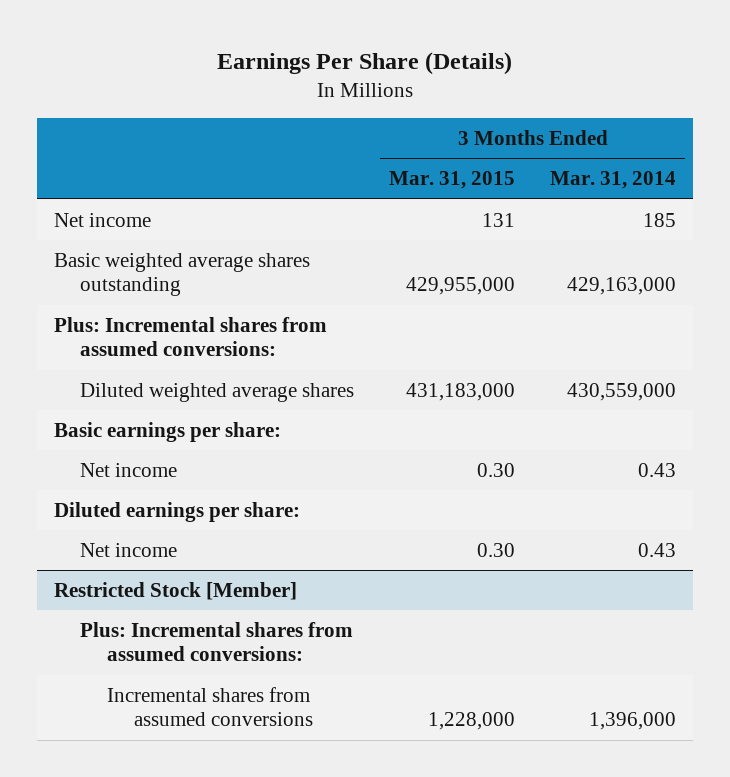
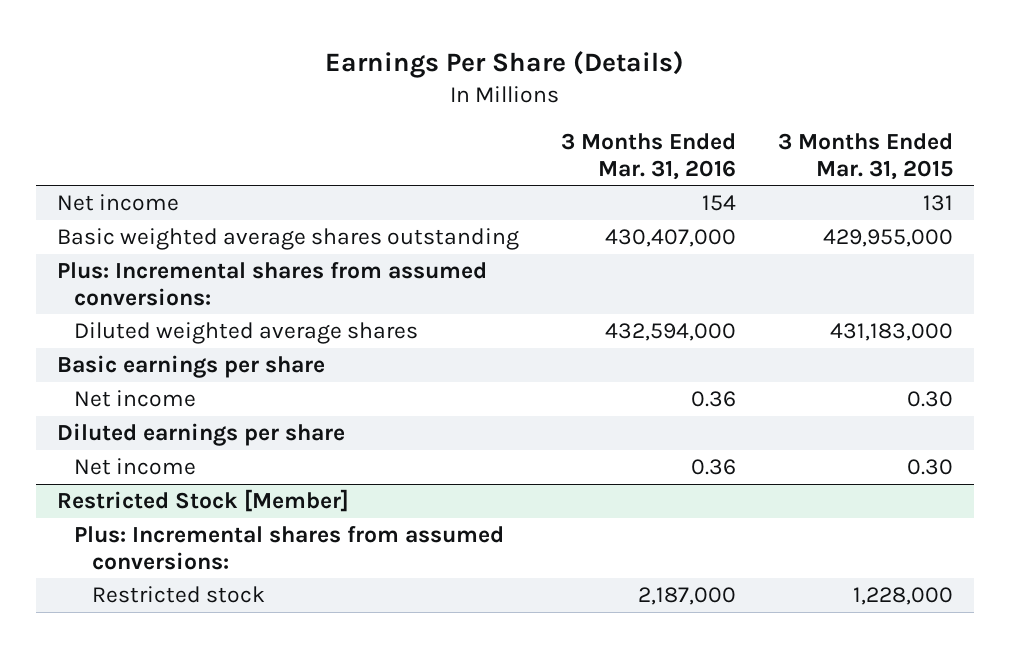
[549,171,676,190] Mar. 31, 2014 -> none
none -> [560,132,736,180] 3 Months Ended Mar. 31, 2016
[53,421,281,442] Basic earnings per share: -> [56,355,325,379] Basic earnings per share
[53,501,300,522] Diluted earnings per share: -> [56,423,345,447] Diluted earnings per share
[107,686,313,727] Incremental shares from assumed conversions -> [91,586,265,604] Restricted stock

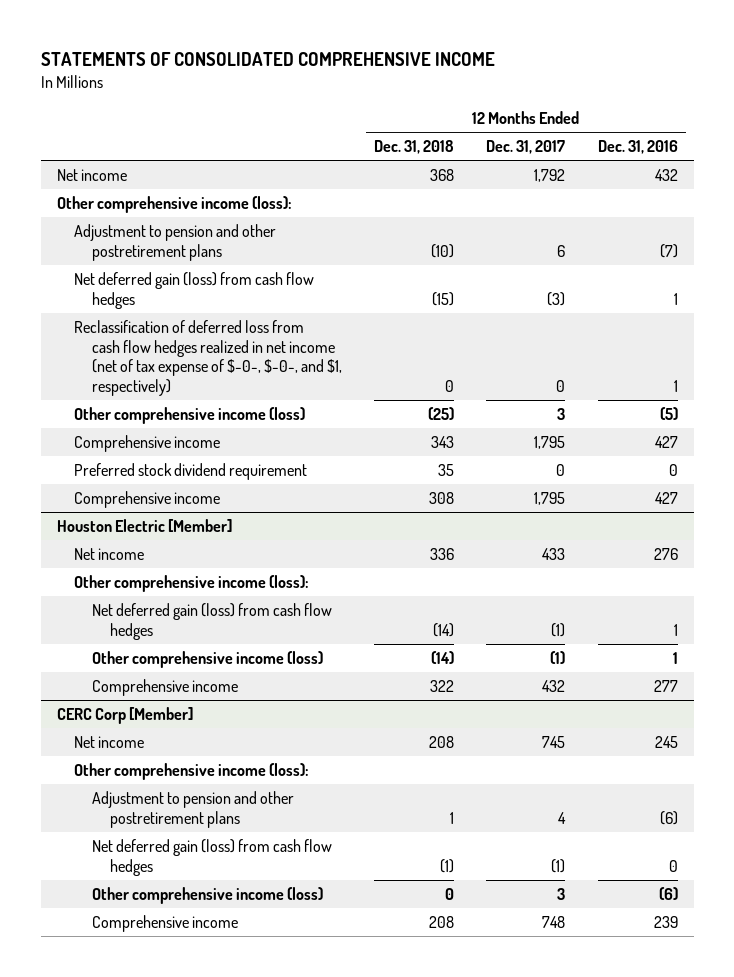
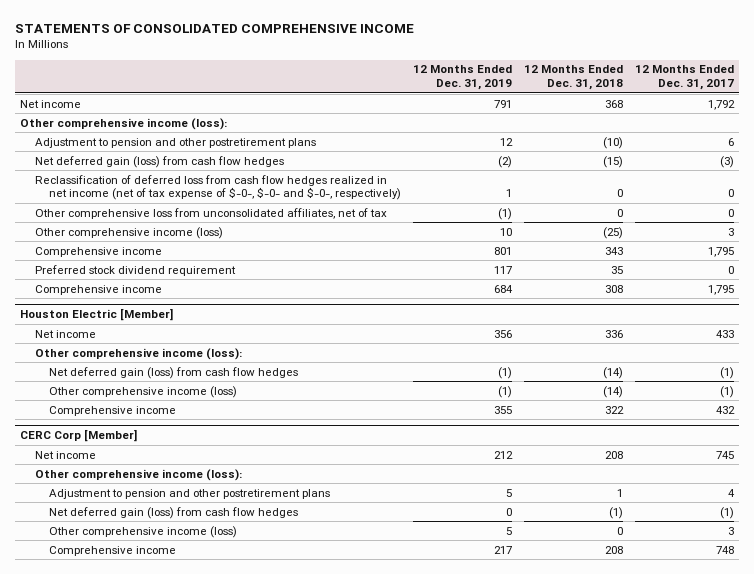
[597,140,678,155] Dec. 31, 2016 -> none
none -> [413,65,513,91] 12 Months Ended Dec. 31, 2019
[74,320,343,396] Reclassification of deferred loss from cash flow hedges realized in net income (net of tax expense of $-0-, $-0-, and $1, respectively) -> [34,174,402,201] Reclassification of deferred loss from cash flow hedges realized in net income (net of tax expense of $-0-, $-0- and $-0-, respectively)
none -> [34,207,387,219] Other comprehensive loss from unconsolidated affiliates, net of tax

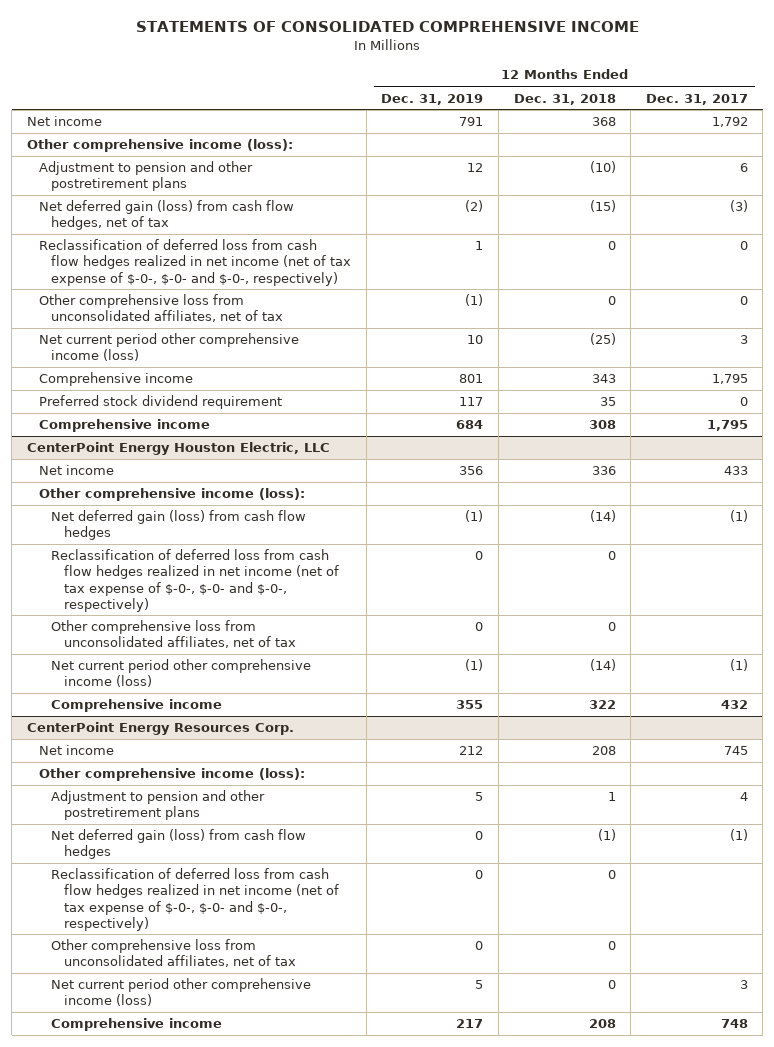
[34,155,284,168] Net deferred gain (loss) from cash flow hedges -> [39,200,295,231] Net deferred gain (loss) from cash flow hedges, net of tax
[34,226,223,239] Other comprehensive income (loss) -> [39,333,300,362] Net current period other comprehensive income (loss)
[20,308,174,322] Houston Electric [Member] -> [26,442,330,456] CenterPoint Energy Houston Electric, LLC
none -> [51,549,339,612] Reclassification of deferred loss from cash flow hedges realized in net income (net of tax expense of $-0-, $-0- and $-0-, respectively)
none -> [51,620,296,649] Other comprehensive loss from unconsolidated affiliates, net of tax
[49,385,238,398] Other comprehensive income (loss) -> [51,659,312,688] Net current period other comprehensive income (loss)
[20,429,138,443] CERC Corp [Member] -> [26,722,294,736] CenterPoint Energy Resources Corp.
none -> [51,868,339,931] Reclassification of deferred loss from cash flow hedges realized in net income (net of tax expense of $-0-, $-0- and $-0-, respectively)
none -> [51,939,296,968] Other comprehensive loss from unconsolidated affiliates, net of tax
[49,525,238,538] Other comprehensive income (loss) -> [51,978,312,1007] Net current period other comprehensive income (loss)

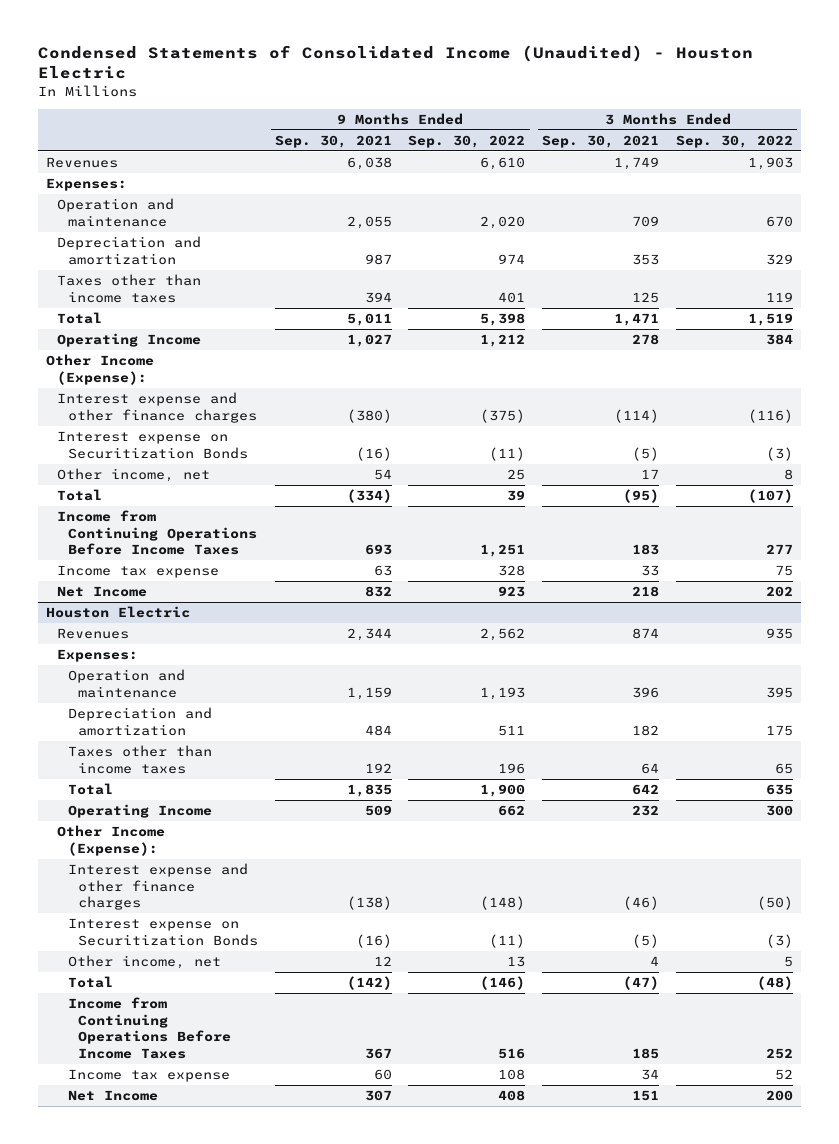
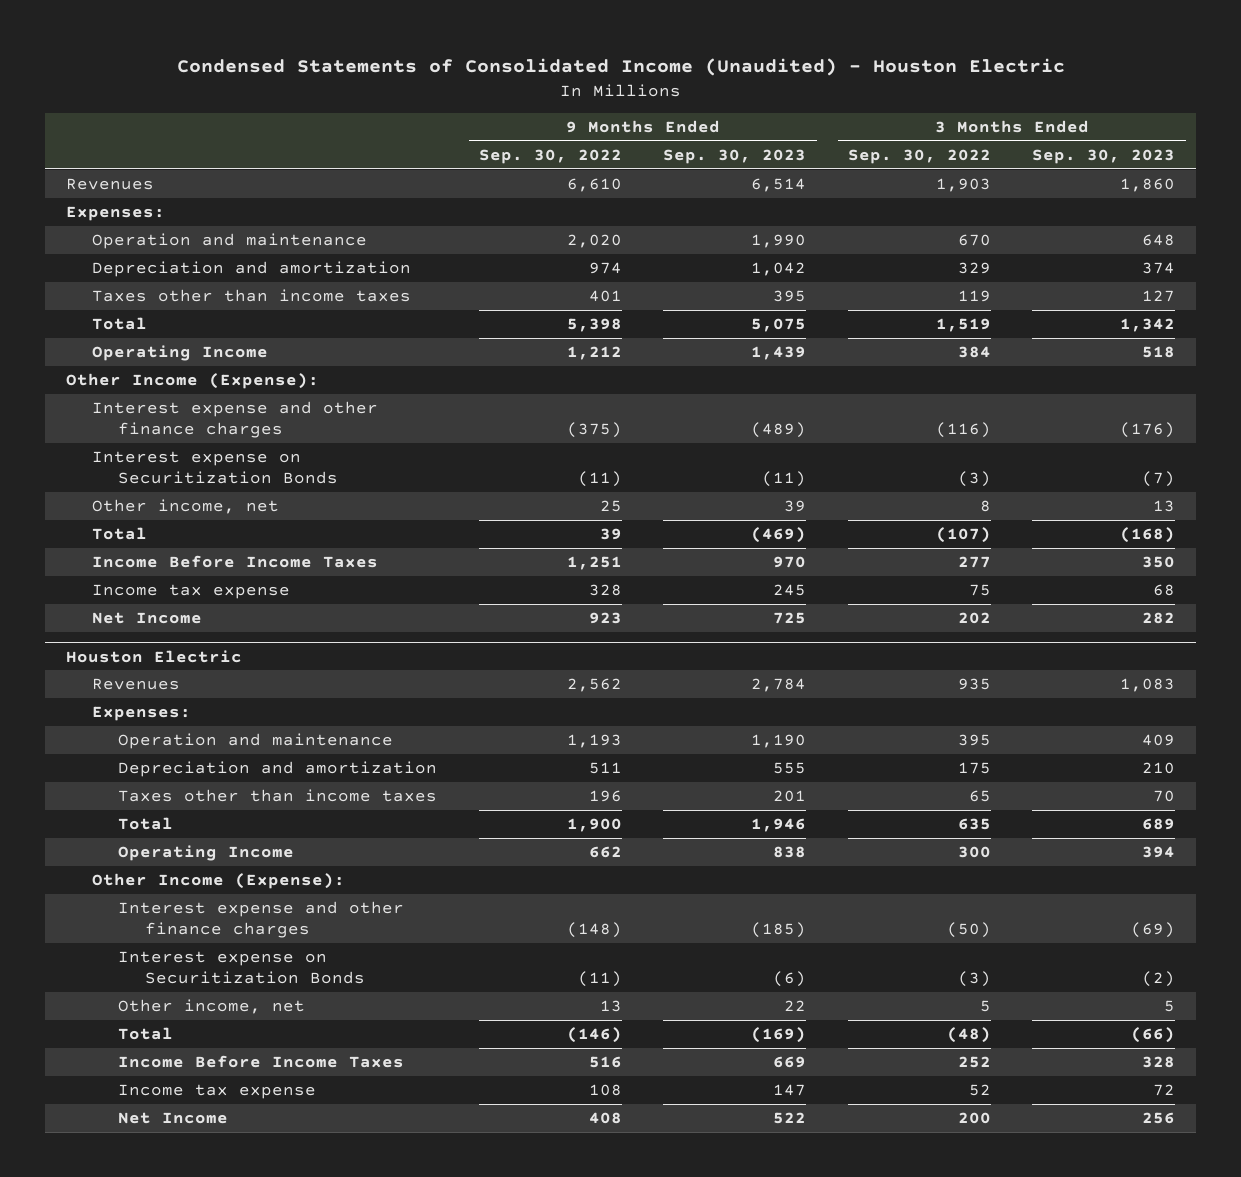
[274,134,392,148] Sep. 30, 2021 -> none
[542,134,660,148] Sep. 30, 2021 -> none
none -> [663,148,807,164] Sep. 30, 2023
none -> [1032,148,1176,164] Sep. 30, 2023
[56,510,257,556] Income from Continuing Operations Before Income Taxes -> [92,555,379,569] Income Before Income Taxes
[67,997,232,1059] Income from Continuing Operations Before Income Taxes -> [118,1055,405,1069] Income Before Income Taxes

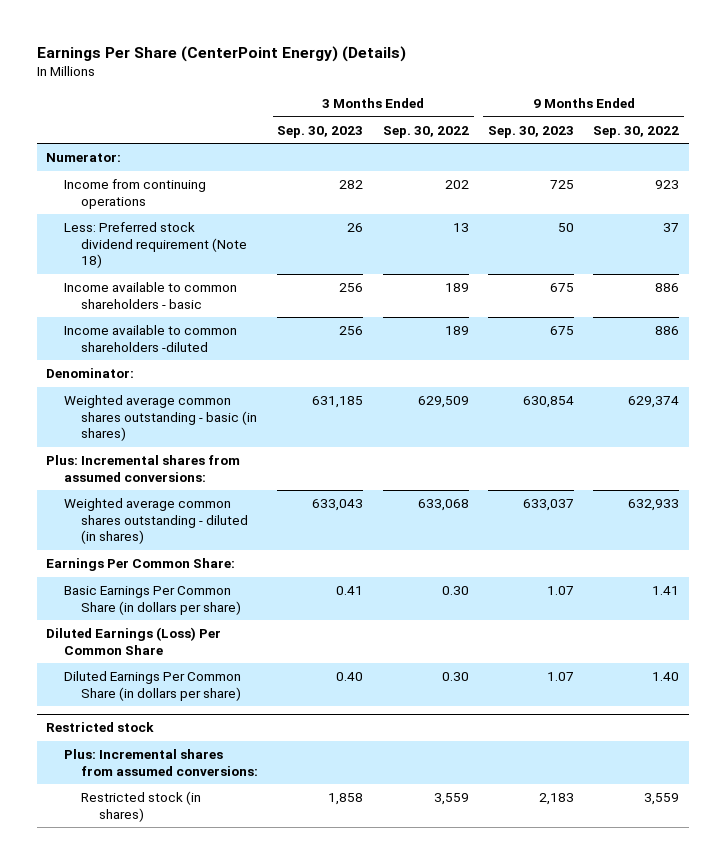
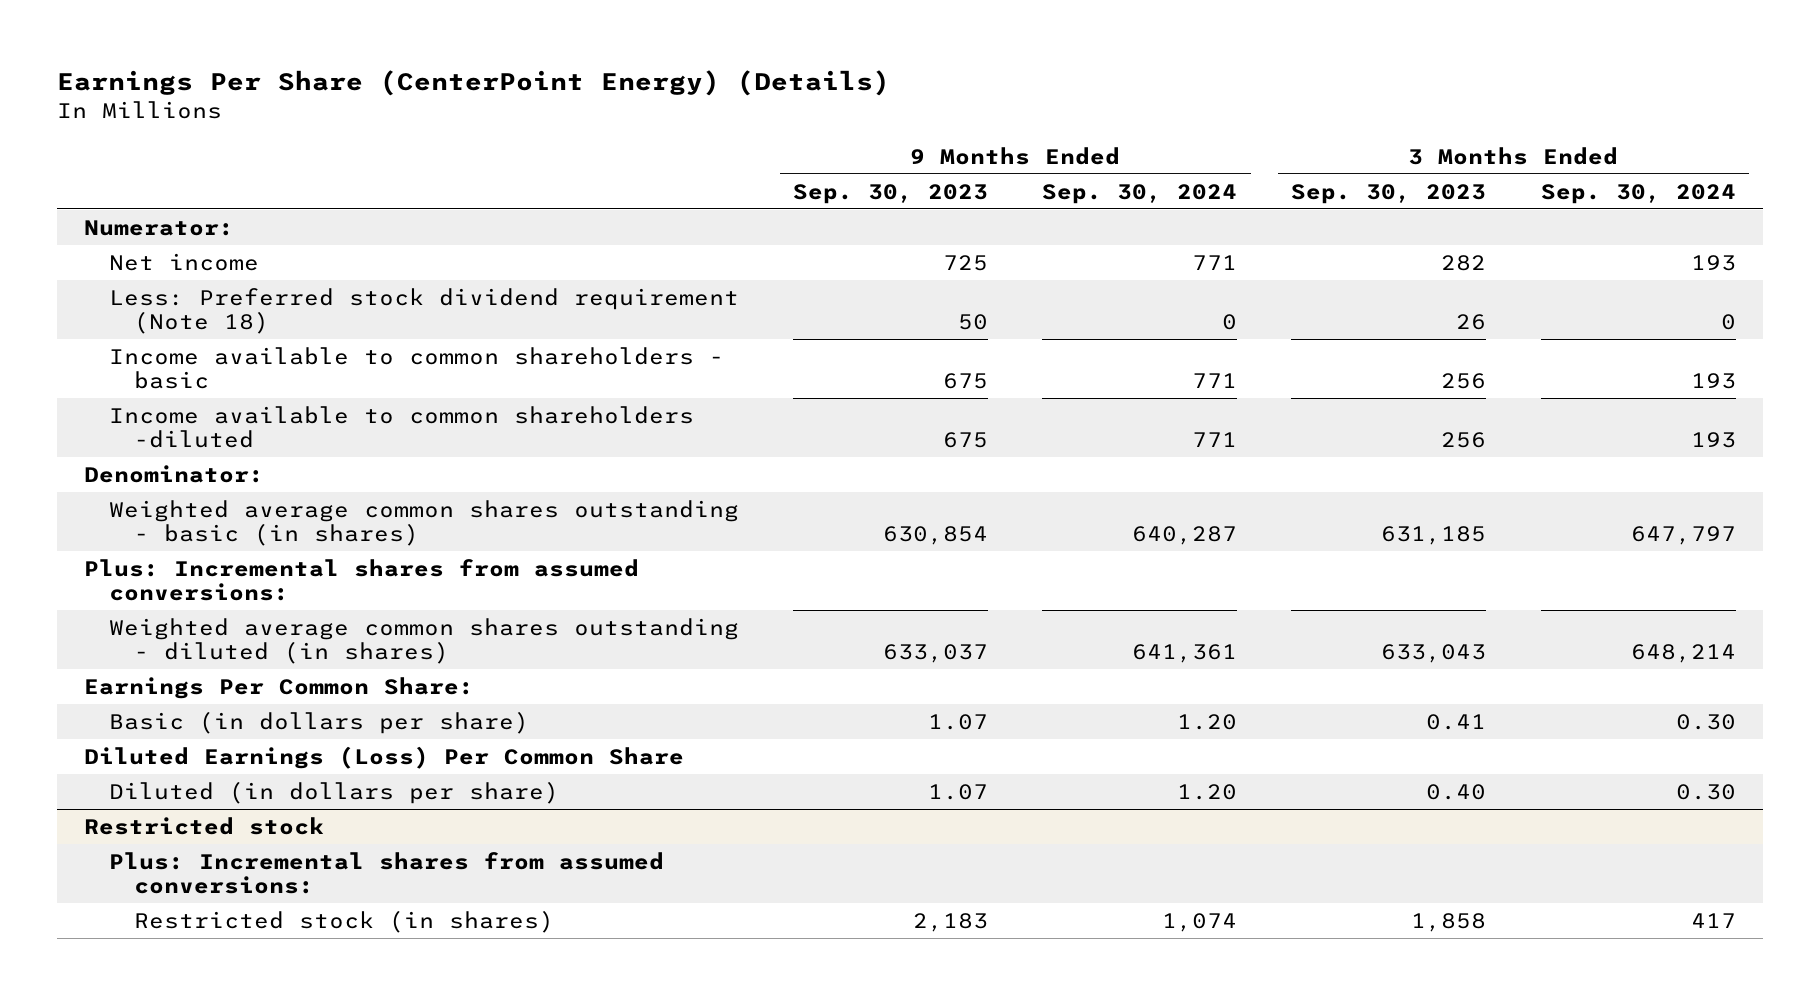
[382,125,469,138] Sep. 30, 2022 -> none
[593,125,680,138] Sep. 30, 2022 -> none
none -> [1042,183,1238,204] Sep. 30, 2024
none -> [1540,183,1736,204] Sep. 30, 2024
[63,179,206,209] Income from continuing operations -> [108,252,259,271] Net income
[63,586,242,615] Basic Earnings Per Common Share (in dollars per share) -> [108,710,529,734] Basic (in dollars per share)
[63,671,242,701] Diluted Earnings Per Common Share (in dollars per share) -> [108,780,559,804] Diluted (in dollars per share)

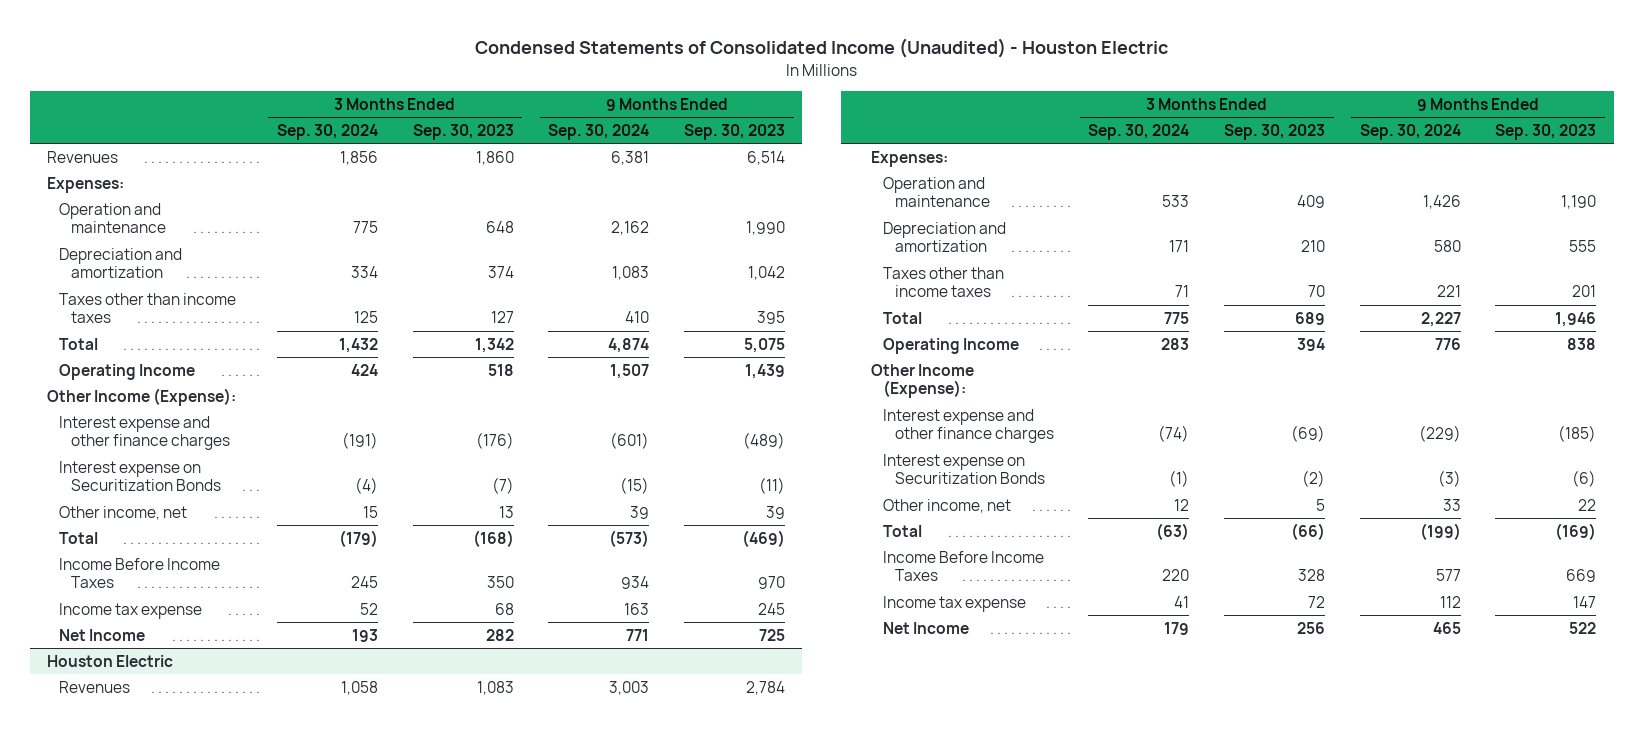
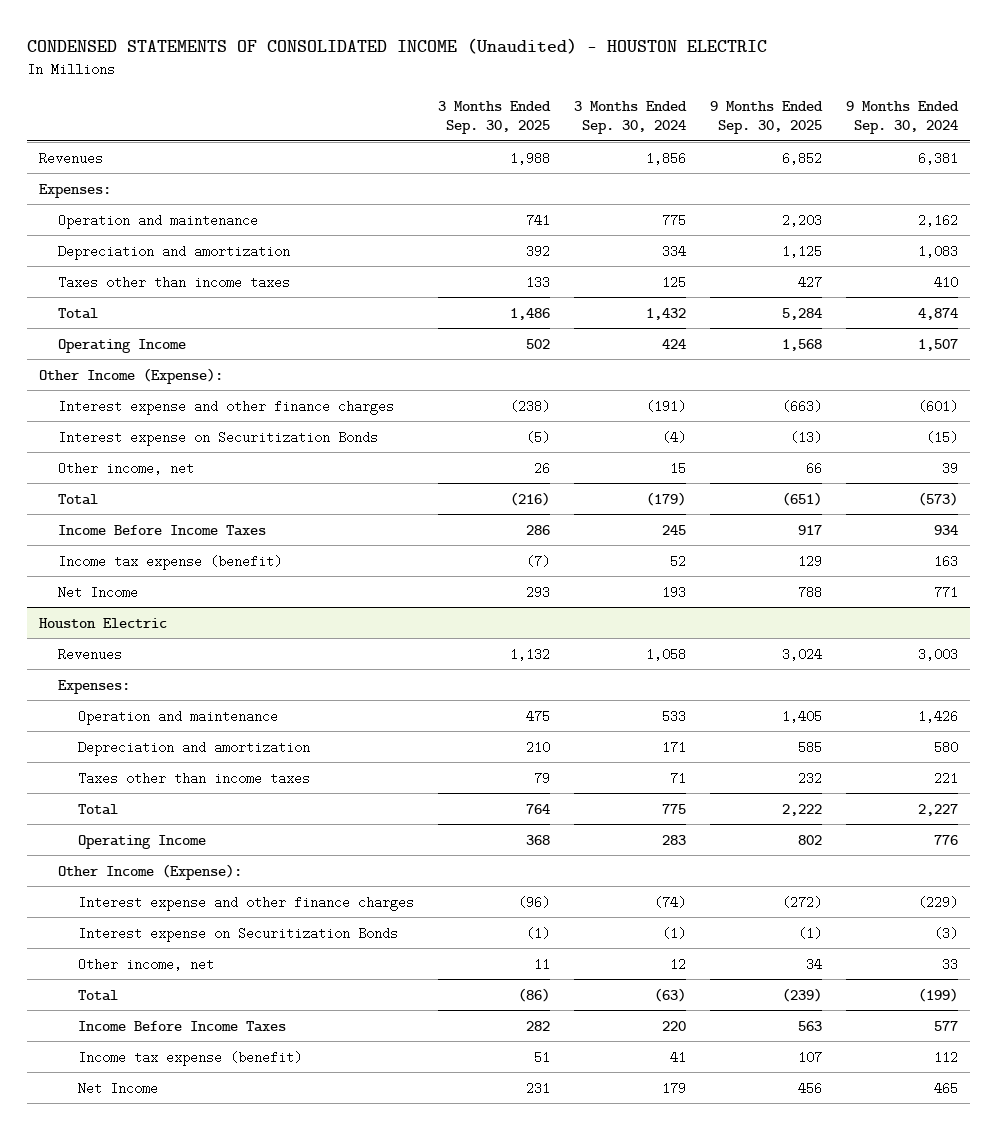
[474,38,1168,59] Condensed Statements of Consolidated Income (Unaudited) - Houston Electric -> [26,38,767,55] CONDENSED STATEMENTS OF CONSOLIDATED INCOME (Unaudited) - HOUSTON ELECTRIC
[412,123,514,140] Sep. 30, 2023 -> none
[683,123,785,140] Sep. 30, 2023 -> none
none -> [437,100,551,134] 3 Months Ended Sep. 30, 2025
none -> [709,100,823,134] 9 Months Ended Sep. 30, 2025
[59,602,203,619] Income tax expense -> [58,554,283,570] Income tax expense (benefit)
[882,595,1026,612] Income tax expense -> [77,1050,302,1066] Income tax expense (benefit)

